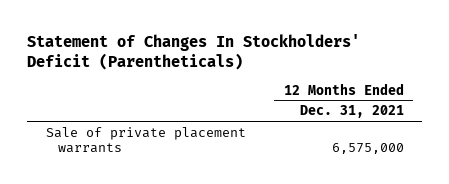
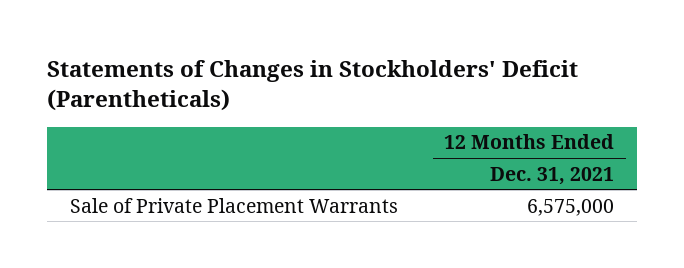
[26,34,360,71] Statement of Changes In Stockholders' Deficit (Parentheticals) -> [46,59,578,112] Statements of Changes in Stockholders' Deficit (Parentheticals)
[45,126,246,153] Sale of private placement warrants -> [69,197,398,213] Sale of Private Placement Warrants

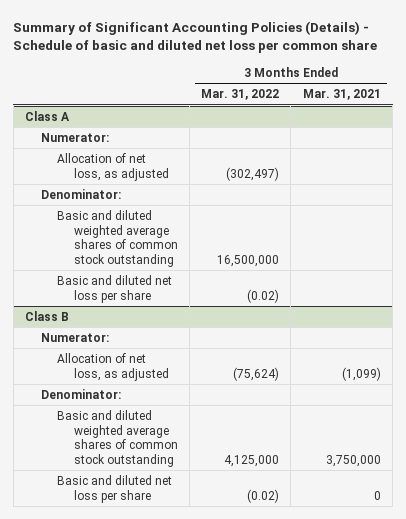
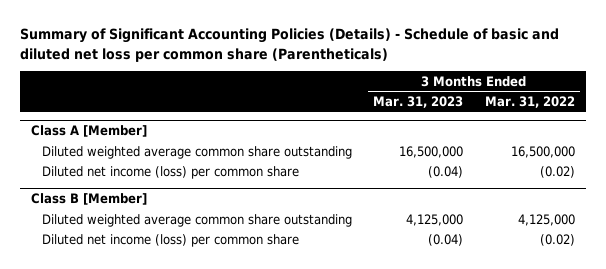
[13,20,378,54] Summary of Significant Accounting Policies (Details) - Schedule of basic and diluted net loss per common share -> [20,28,560,62] Summary of Significant Accounting Policies (Details) - Schedule of basic and diluted net loss per common share (Parentheticals)
[302,89,381,101] Mar. 31, 2021 -> none
none -> [373,96,464,109] Mar. 31, 2023
[41,132,110,142] Numerator: -> none
[57,152,169,181] Allocation of net loss, as adjusted -> none
[41,188,122,199] Denominator: -> none
[41,332,110,342] Numerator: -> none
[57,352,169,381] Allocation of net loss, as adjusted -> none
[41,388,122,399] Denominator: -> none
[24,110,70,121] Class A -> [31,125,148,138] Class A [Member]
[57,209,178,267] Basic and diluted weighted average shares of common stock outstanding -> [41,145,352,159] Diluted weighted average common share outstanding
[57,274,173,303] Basic and diluted net loss per share -> [41,165,299,179] Diluted net income (loss) per common share
[24,310,69,321] Class B -> [31,193,148,206] Class B [Member]
[57,409,178,467] Basic and diluted weighted average shares of common stock outstanding -> [41,213,352,227] Diluted weighted average common share outstanding
[57,474,173,503] Basic and diluted net loss per share -> [41,233,299,247] Diluted net income (loss) per common share

